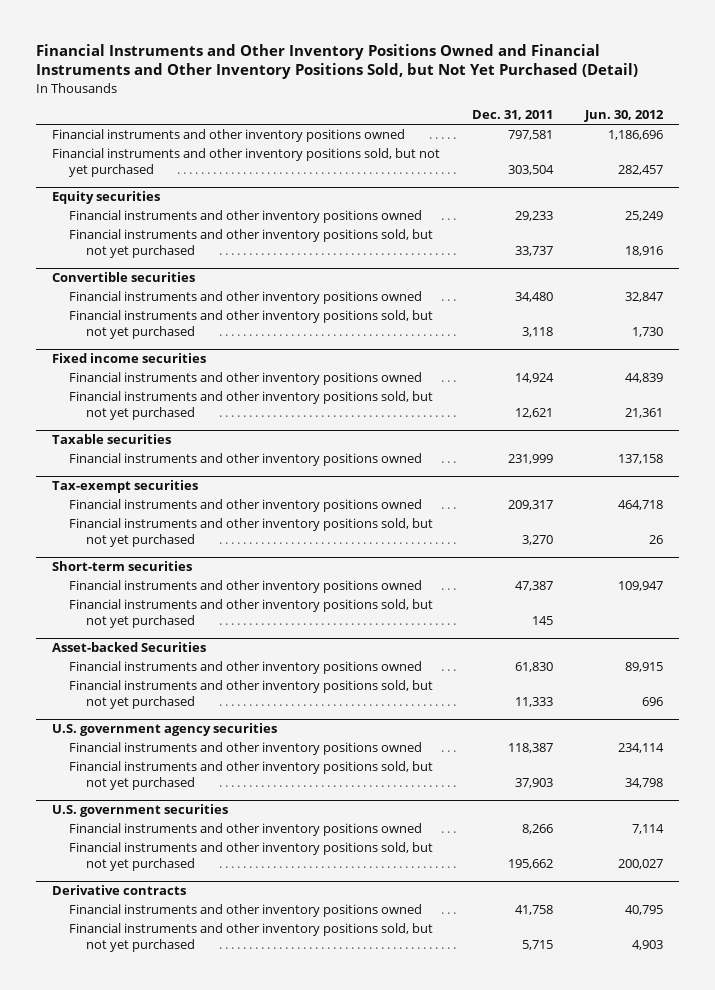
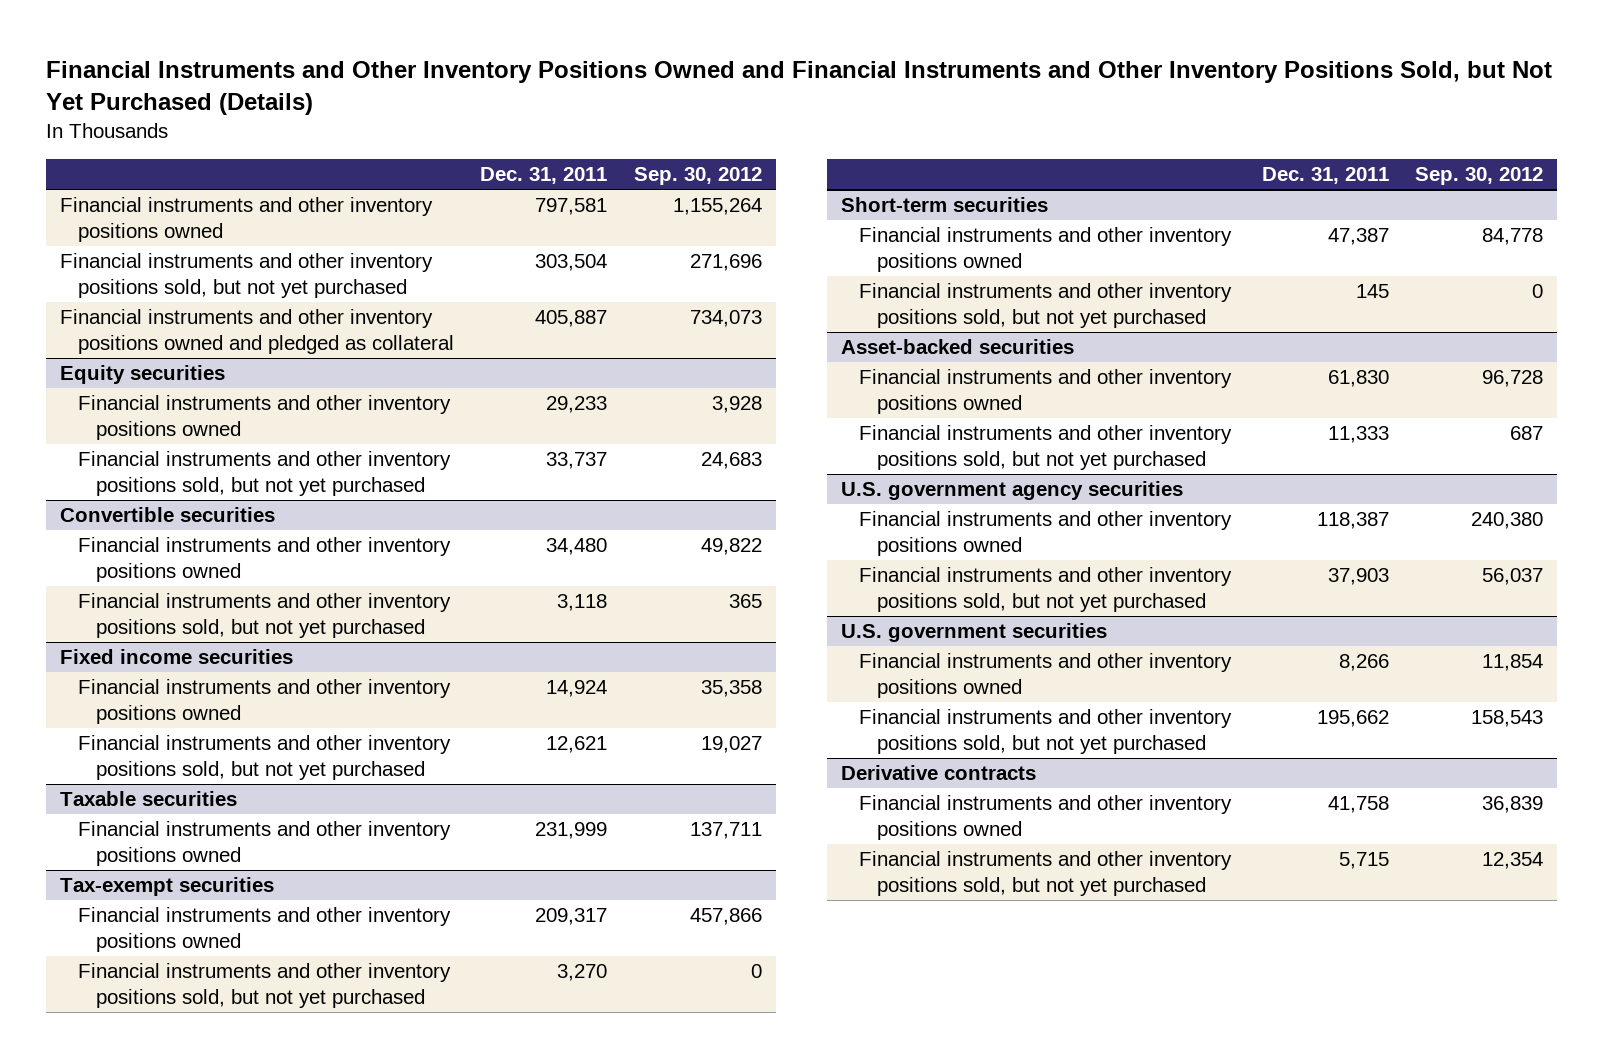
[36,43,639,80] Financial Instruments and Other Inventory Positions Owned and Financial Instruments and Other Inventory Positions Sold, but Not Yet Purchased (Detail) -> [46,61,1553,116] Financial Instruments and Other Inventory Positions Owned and Financial Instruments and Other Inventory Positions Sold, but Not Yet Purchased (Details)
[584,110,665,123] Jun. 30, 2012 -> none
none -> [634,167,763,186] Sep. 30, 2012
none -> [59,309,454,354] Financial instruments and other inventory positions owned and pledged as collateral
[52,642,207,653] Asset-backed Securities -> [840,339,1074,355] Asset-backed securities

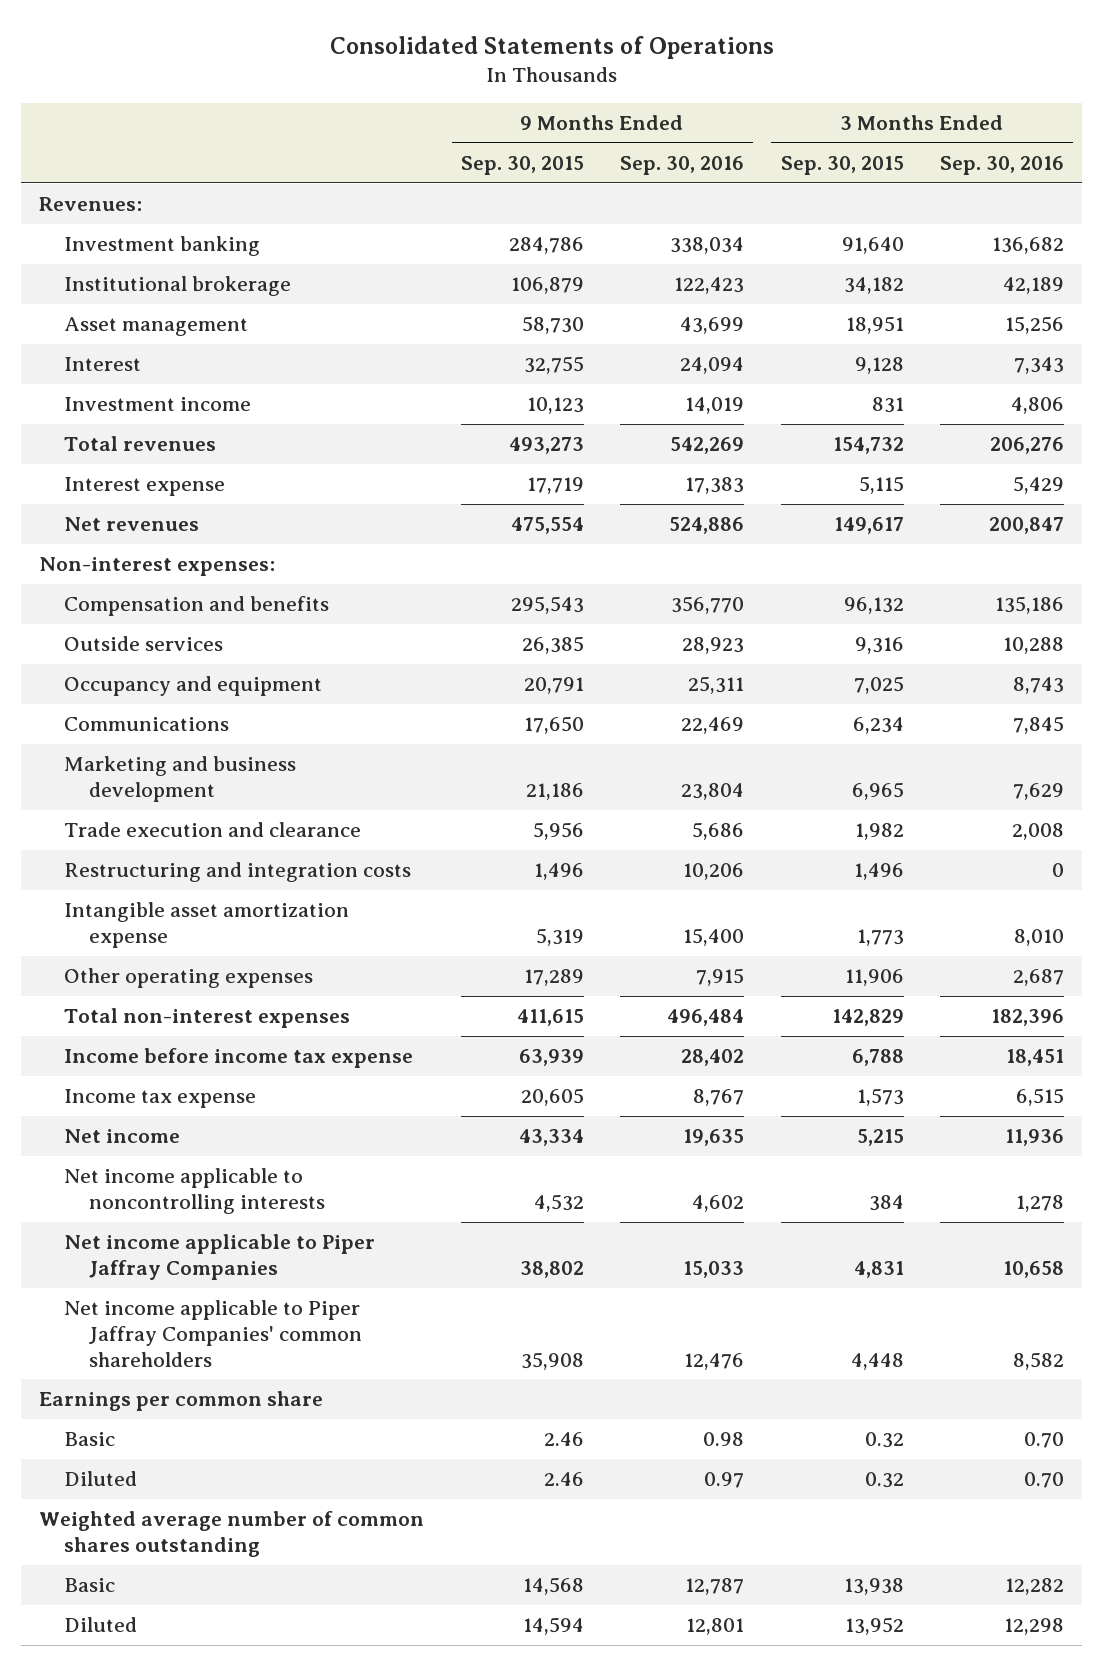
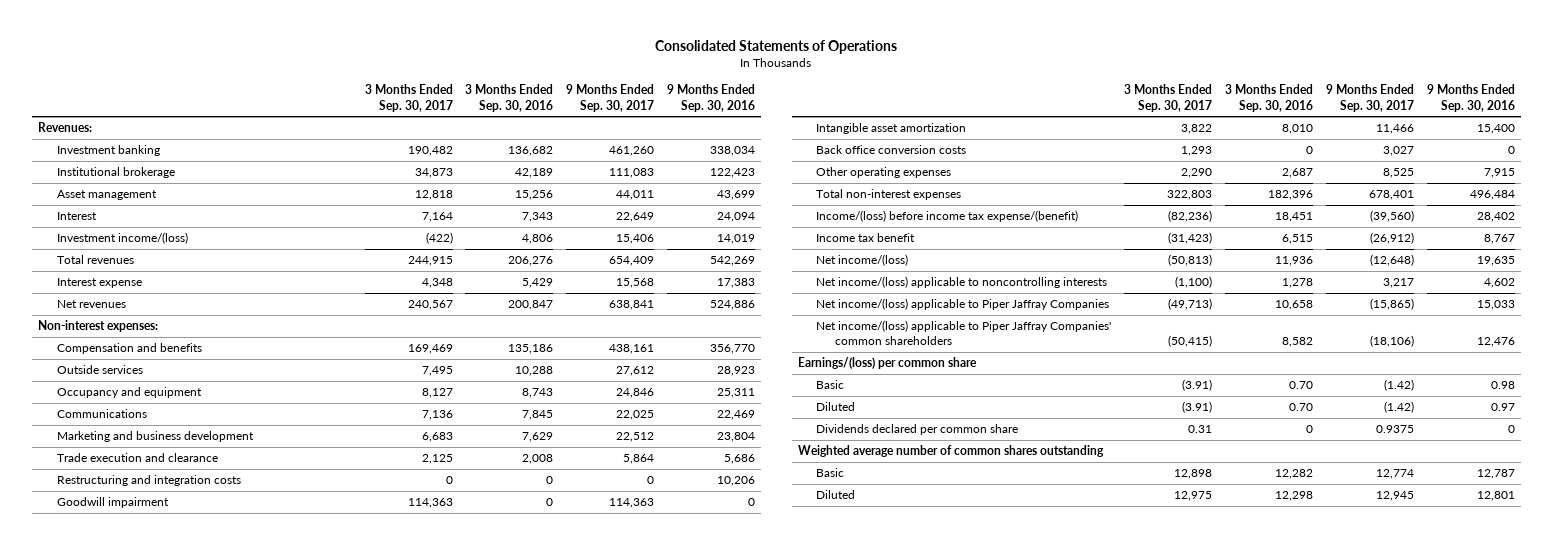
[460,156,584,176] Sep. 30, 2015 -> none
[780,156,904,176] Sep. 30, 2015 -> none
none -> [364,84,453,112] 3 Months Ended Sep. 30, 2017
none -> [566,84,655,112] 9 Months Ended Sep. 30, 2017
[64,397,252,412] Investment income -> [56,232,188,245] Investment income/(loss)
none -> [56,497,169,509] Goodwill impairment
[64,902,350,948] Intangible asset amortization expense -> [816,123,967,135] Intangible asset amortization
none -> [816,145,967,155] Back office conversion costs
[64,1048,414,1069] Income before income tax expense -> [816,210,1079,223] Income/(loss) before income tax expense/(benefit)
[64,1089,257,1109] Income tax expense -> [816,233,916,243] Income tax benefit
[64,1129,181,1144] Net income -> [816,254,909,267] Net income/(loss)
[64,1168,326,1214] Net income applicable to noncontrolling interests -> [816,276,1108,289] Net income/(loss) applicable to noncontrolling interests
[64,1234,376,1280] Net income applicable to Piper Jaffray Companies -> [816,298,1110,311] Net income/(loss) applicable to Piper Jaffray Companies
[64,1300,363,1367] Net income applicable to Piper Jaffray Companies' common shareholders -> [816,320,1112,346] Net income/(loss) applicable to Piper Jaffray Companies' common shareholders
[39,1391,324,1412] Earnings per common share -> [797,357,977,370] Earnings/(loss) per common share
none -> [816,424,1019,436] Dividends declared per common share

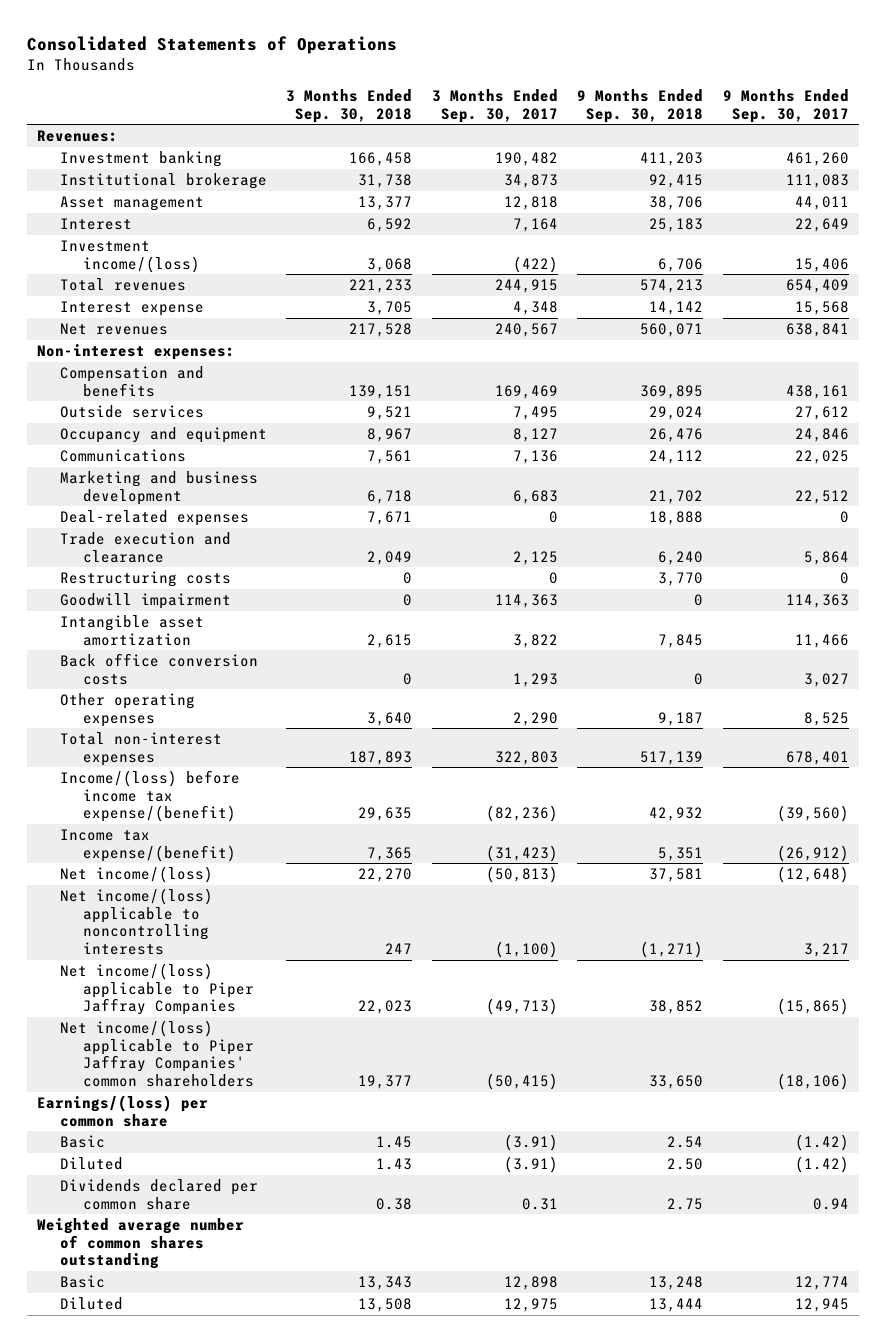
[465,84,554,112] 3 Months Ended Sep. 30, 2016 -> none
[666,84,755,112] 9 Months Ended Sep. 30, 2016 -> none
none -> [286,88,413,123] 3 Months Ended Sep. 30, 2018
none -> [577,88,704,123] 9 Months Ended Sep. 30, 2018
none -> [59,510,249,527] Deal-related expenses
[56,475,241,487] Restructuring and integration costs -> [59,571,231,588] Restructuring costs
[816,233,916,243] Income tax benefit -> [59,829,236,862] Income tax expense/(benefit)
[1375,425,1414,434] 0.9375 -> [812,1197,849,1210] 0.94

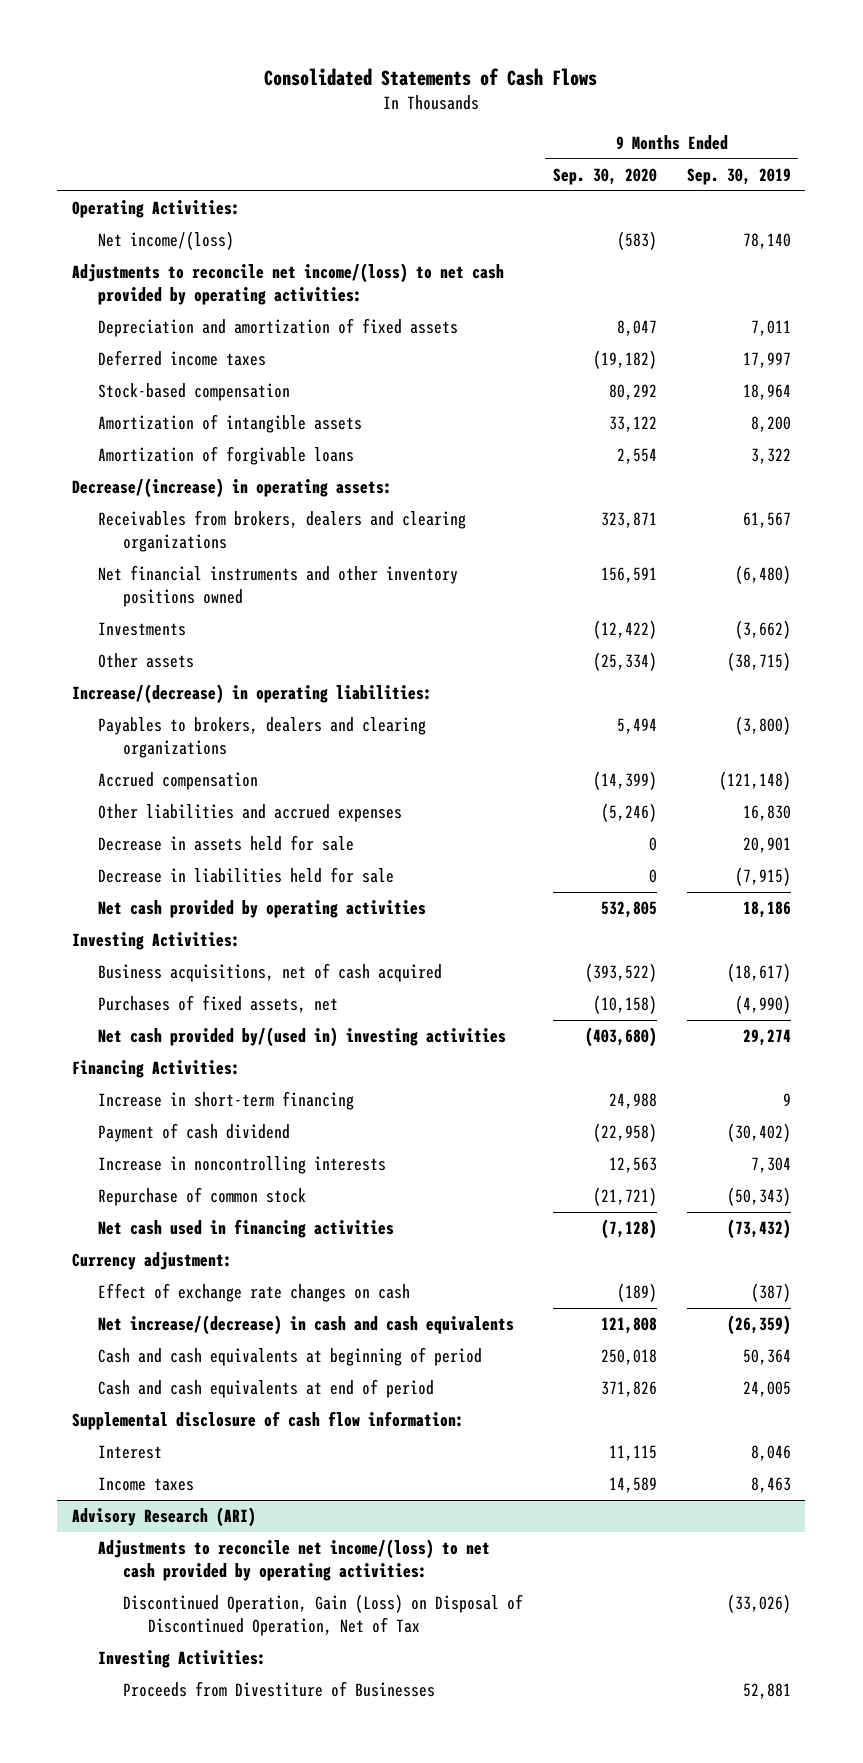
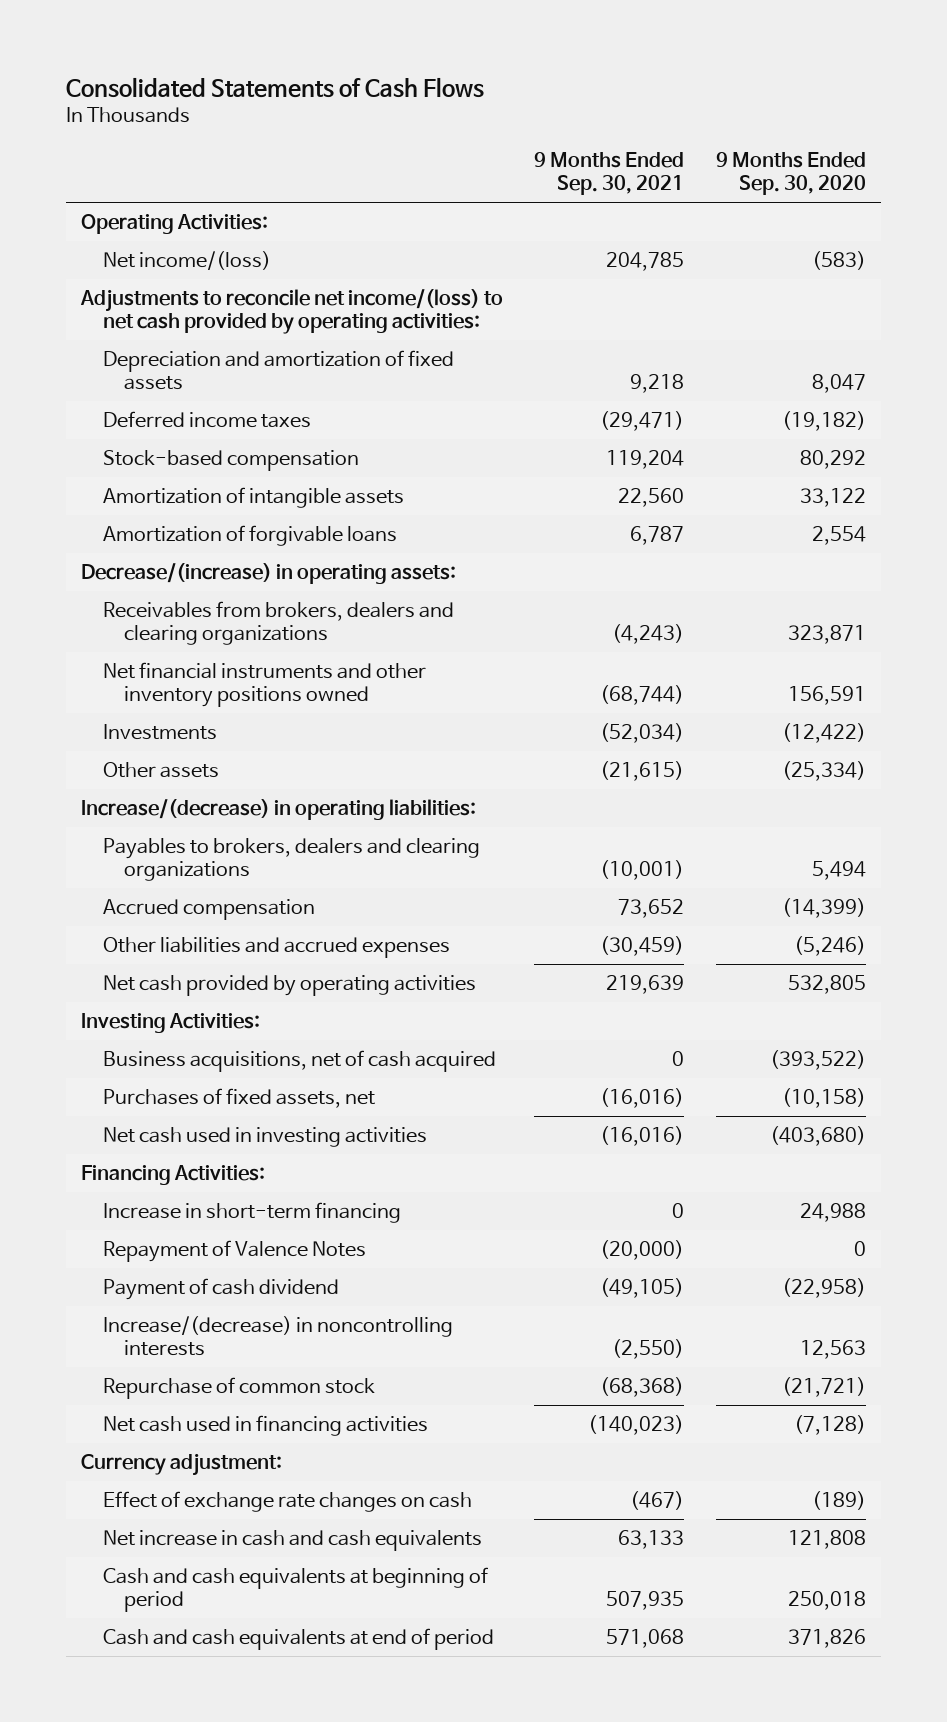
[686,167,791,185] Sep. 30, 2019 -> none
none -> [534,152,685,196] 9 Months Ended Sep. 30, 2021
[97,835,354,852] Decrease in assets held for sale -> none
[97,867,394,884] Decrease in liabilities held for sale -> none
[97,1027,506,1048] Net cash provided by/(used in) investing activities -> [102,1127,427,1148] Net cash used in investing activities
none -> [102,1240,366,1263] Repayment of Valence Notes
[97,1156,386,1175] Increase in noncontrolling interests -> [102,1316,453,1356] Increase/(decrease) in noncontrolling interests
[97,1315,514,1336] Net increase/(decrease) in cash and cash equivalents -> [102,1530,482,1552] Net increase in cash and cash equivalents
[72,1411,465,1431] Supplemental disclosure of cash flow information: -> none
[97,1445,162,1460] Interest -> none
[97,1477,194,1492] Income taxes -> none
[72,1507,257,1528] Advisory Research (ARI) -> none
[97,1539,490,1581] Adjustments to reconcile net income/(loss) to net cash provided by operating activities: -> none
[122,1594,523,1636] Discontinued Operation, Gain (Loss) on Disposal of Discontinued Operation, Net of Tax -> none
[97,1650,266,1669] Investing Activities: -> none
[122,1681,435,1698] Proceeds from Divestiture of Businesses -> none

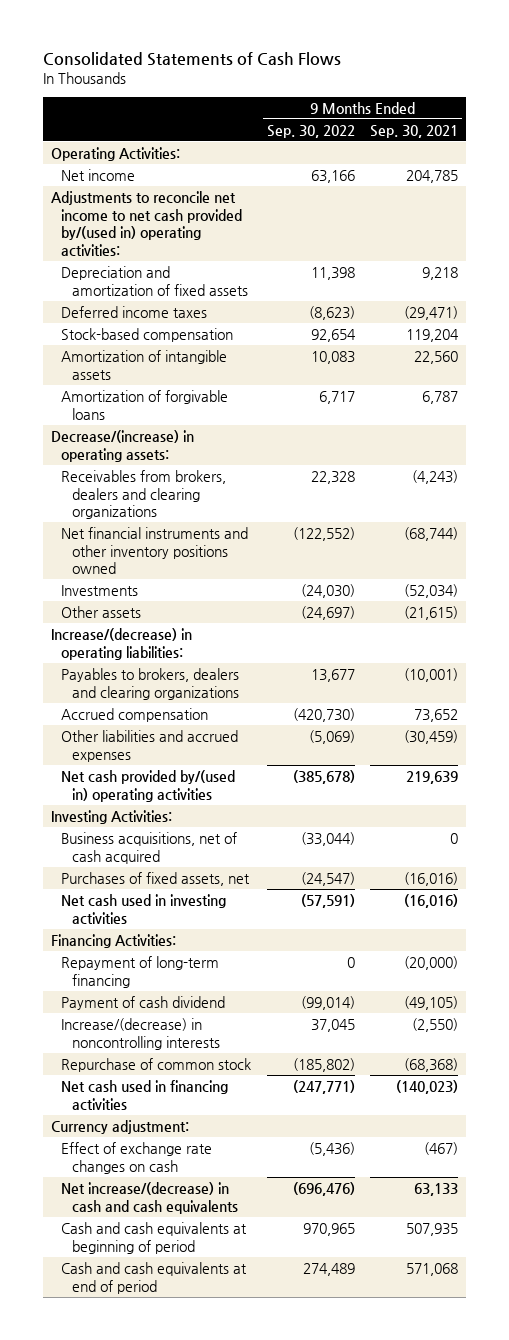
[715,152,866,196] 9 Months Ended Sep. 30, 2020 -> none
none -> [266,124,355,138] Sep. 30, 2022
[102,251,271,271] Net income/(loss) -> [61,168,136,181] Net income
[80,289,504,334] Adjustments to reconcile net income/(loss) to net cash provided by operating activities: -> [50,190,243,256] Adjustments to reconcile net income to net cash provided by/(used in) operating activities:
[102,975,476,997] Net cash provided by operating activities -> [61,769,236,802] Net cash provided by/(used in) operating activities
[102,1202,401,1224] Increase in short-term financing -> none
[102,1240,366,1263] Repayment of Valence Notes -> [61,955,220,988] Repayment of long-term financing
[102,1530,482,1552] Net increase in cash and cash equivalents -> [61,1181,238,1214] Net increase/(decrease) in cash and cash equivalents

